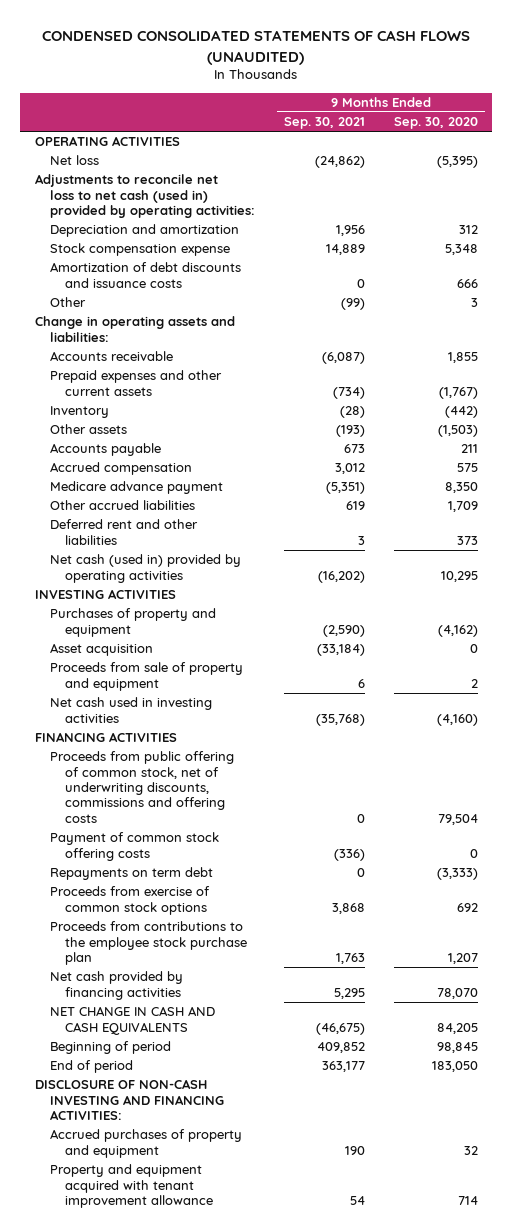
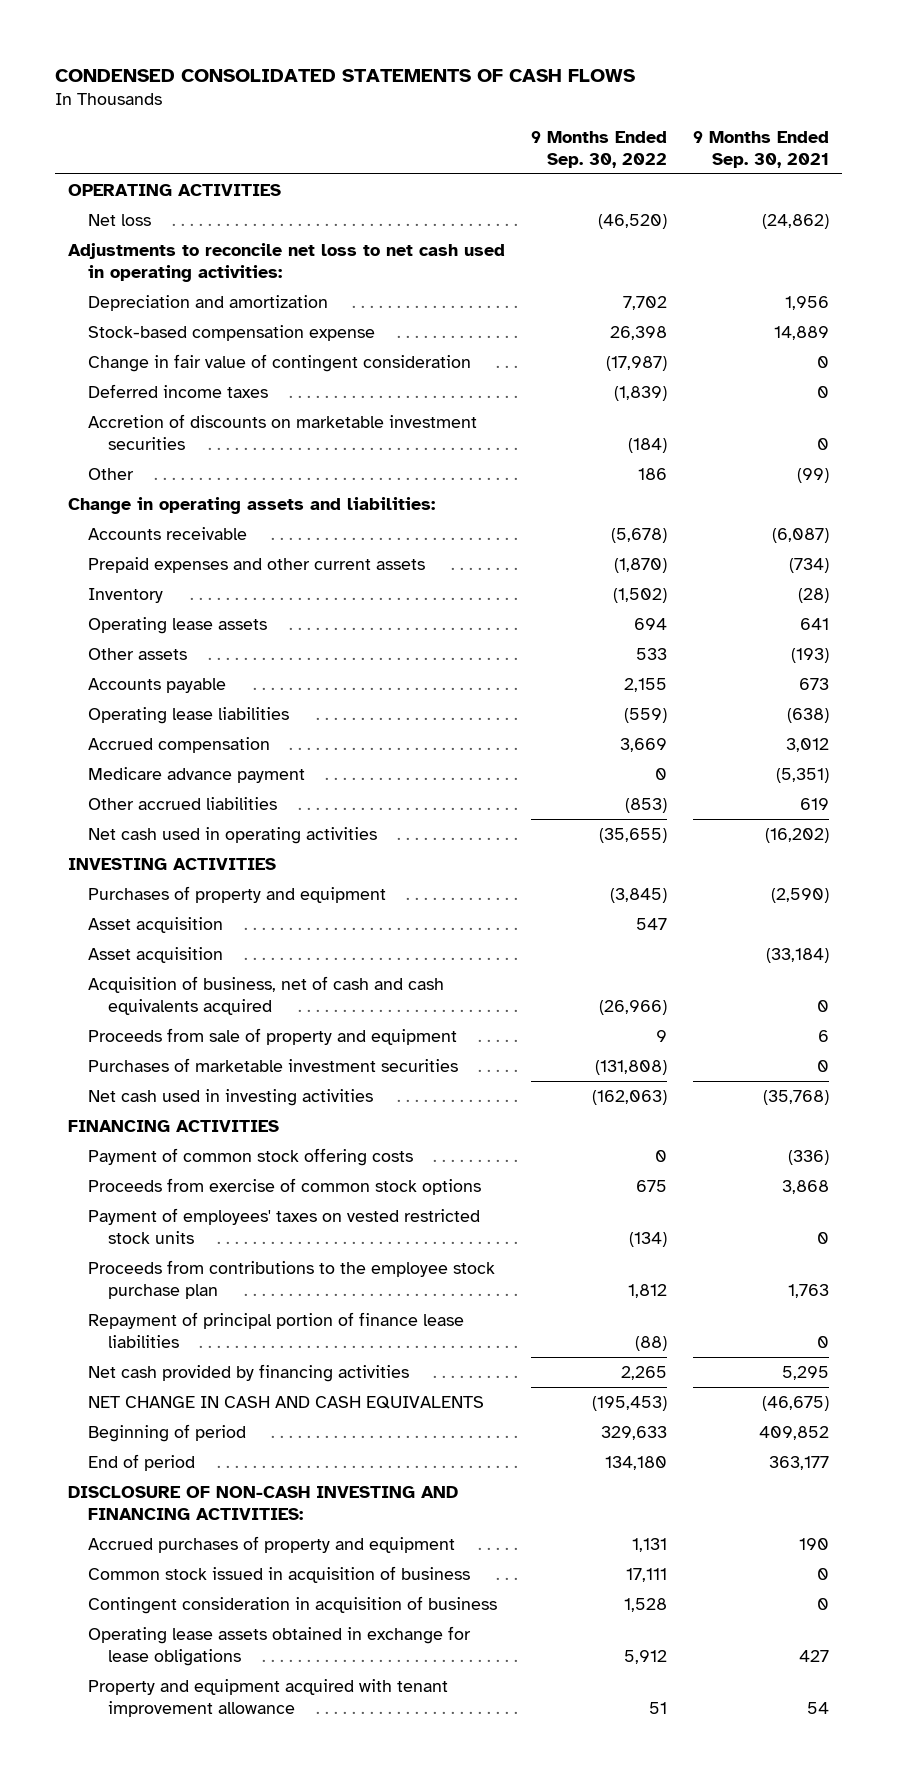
[42,30,471,65] CONDENSED CONSOLIDATED STATEMENTS OF CASH FLOWS (UNAUDITED) -> [54,68,635,82] CONDENSED CONSOLIDATED STATEMENTS OF CASH FLOWS
[393,117,478,130] Sep. 30, 2020 -> none
none -> [530,130,667,168] 9 Months Ended Sep. 30, 2022
[34,174,256,219] Adjustments to reconcile net loss to net cash (used in) provided by operating activities: -> [67,242,505,282] Adjustments to reconcile net loss to net cash used in operating activities:
[50,262,242,288] Amortization of debt discounts and issuance costs -> none
[50,243,231,257] Stock compensation expense -> [87,324,375,341] Stock-based compensation expense
none -> [87,353,471,372] Change in fair value of contingent consideration
none -> [87,383,268,398] Deferred income taxes
none -> [87,413,477,450] Accretion of discounts on marketable investment securities
none -> [87,616,267,634] Operating lease assets
none -> [87,706,289,724] Operating lease liabilities
[50,519,199,545] Deferred rent and other liabilities -> none
[50,554,242,583] Net cash (used in) provided by operating activities -> [87,826,377,844] Net cash used in operating activities
none -> [87,916,223,933] Asset acquisition
none -> [87,975,444,1015] Acquisition of business, net of cash and cash equivalents acquired
none -> [87,1057,458,1072] Purchases of marketable investment securities
[50,751,235,823] Proceeds from public offering of common stock, net of underwriting discounts, commissions and offering costs -> none
[50,867,214,881] Repayments on term debt -> none
none -> [87,1207,480,1244] Payment of employees' taxes on vested restricted stock units
none -> [87,1311,464,1348] Repayment of principal portion of finance lease liabilities
none -> [87,1565,470,1583] Common stock issued in acquisition of business
none -> [87,1595,497,1614] Contingent consideration in acquisition of business
none -> [87,1625,471,1666] Operating lease assets obtained in exchange for lease obligations

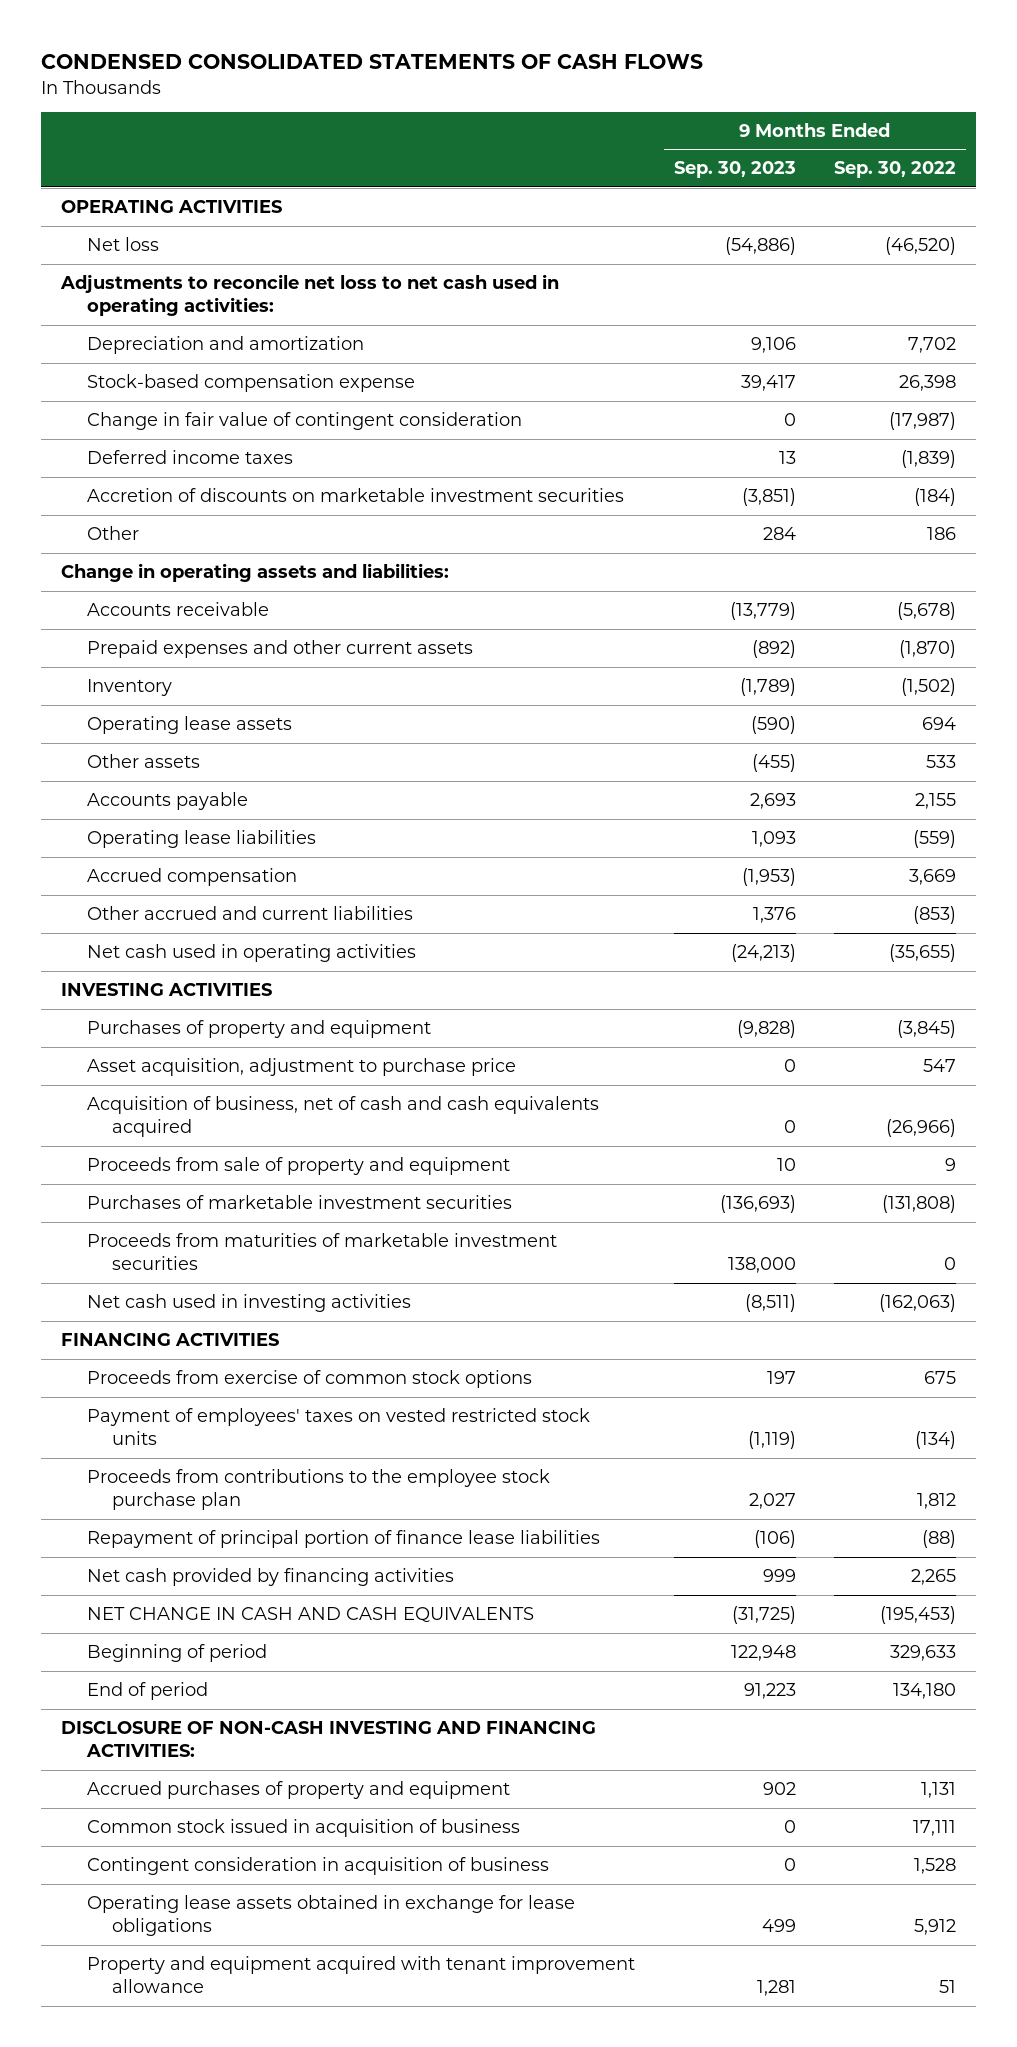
[692,130,829,168] 9 Months Ended Sep. 30, 2021 -> none
none -> [673,161,796,179] Sep. 30, 2023
[87,766,305,783] Medicare advance payment -> none
[87,796,277,810] Other accrued liabilities -> [86,906,413,921] Other accrued and current liabilities
[87,946,223,963] Asset acquisition -> none
[87,916,223,933] Asset acquisition -> [86,1058,516,1077] Asset acquisition, adjustment to purchase price
none -> [86,1233,557,1271] Proceeds from maturities of marketable investment securities
[87,1147,413,1166] Payment of common stock offering costs -> none

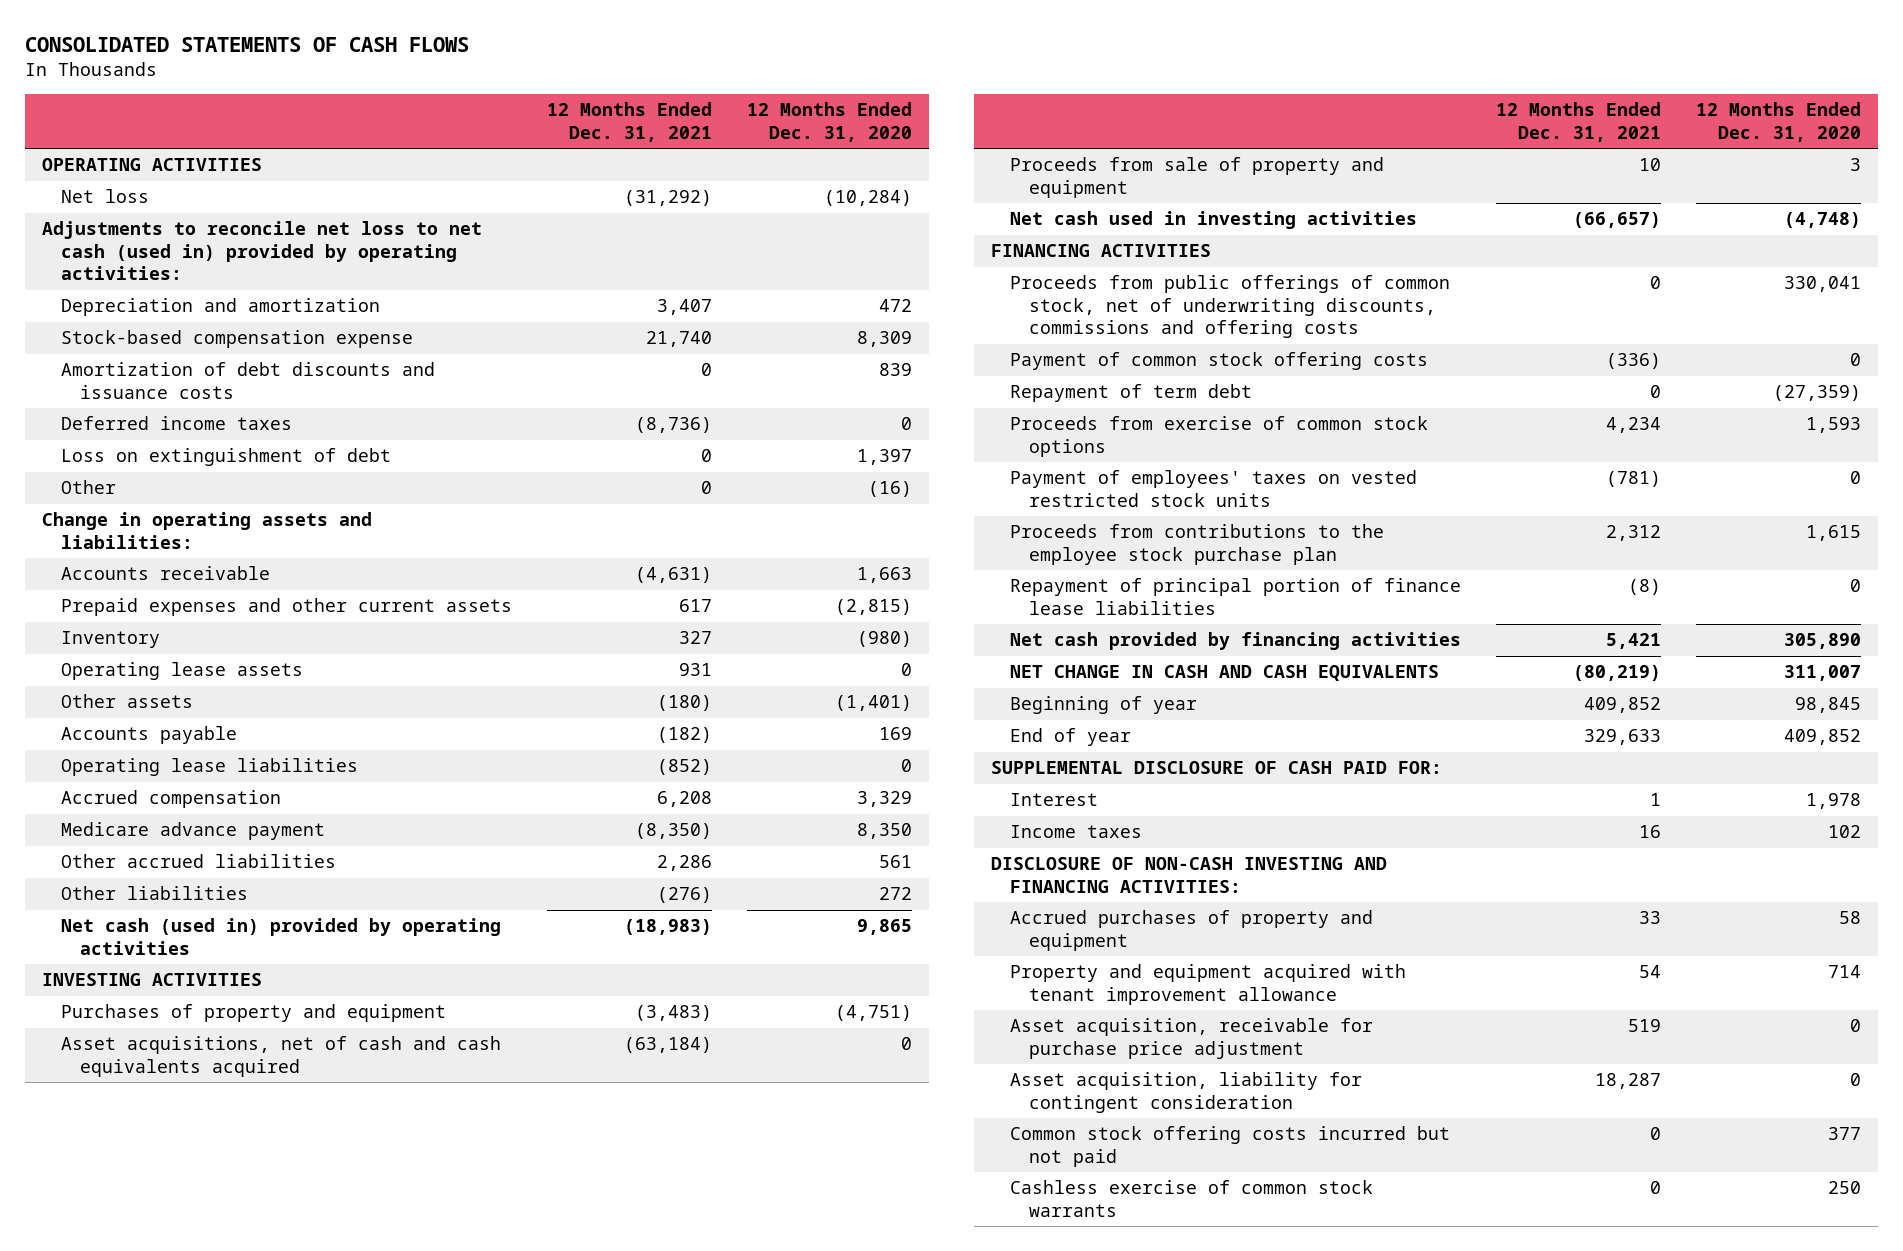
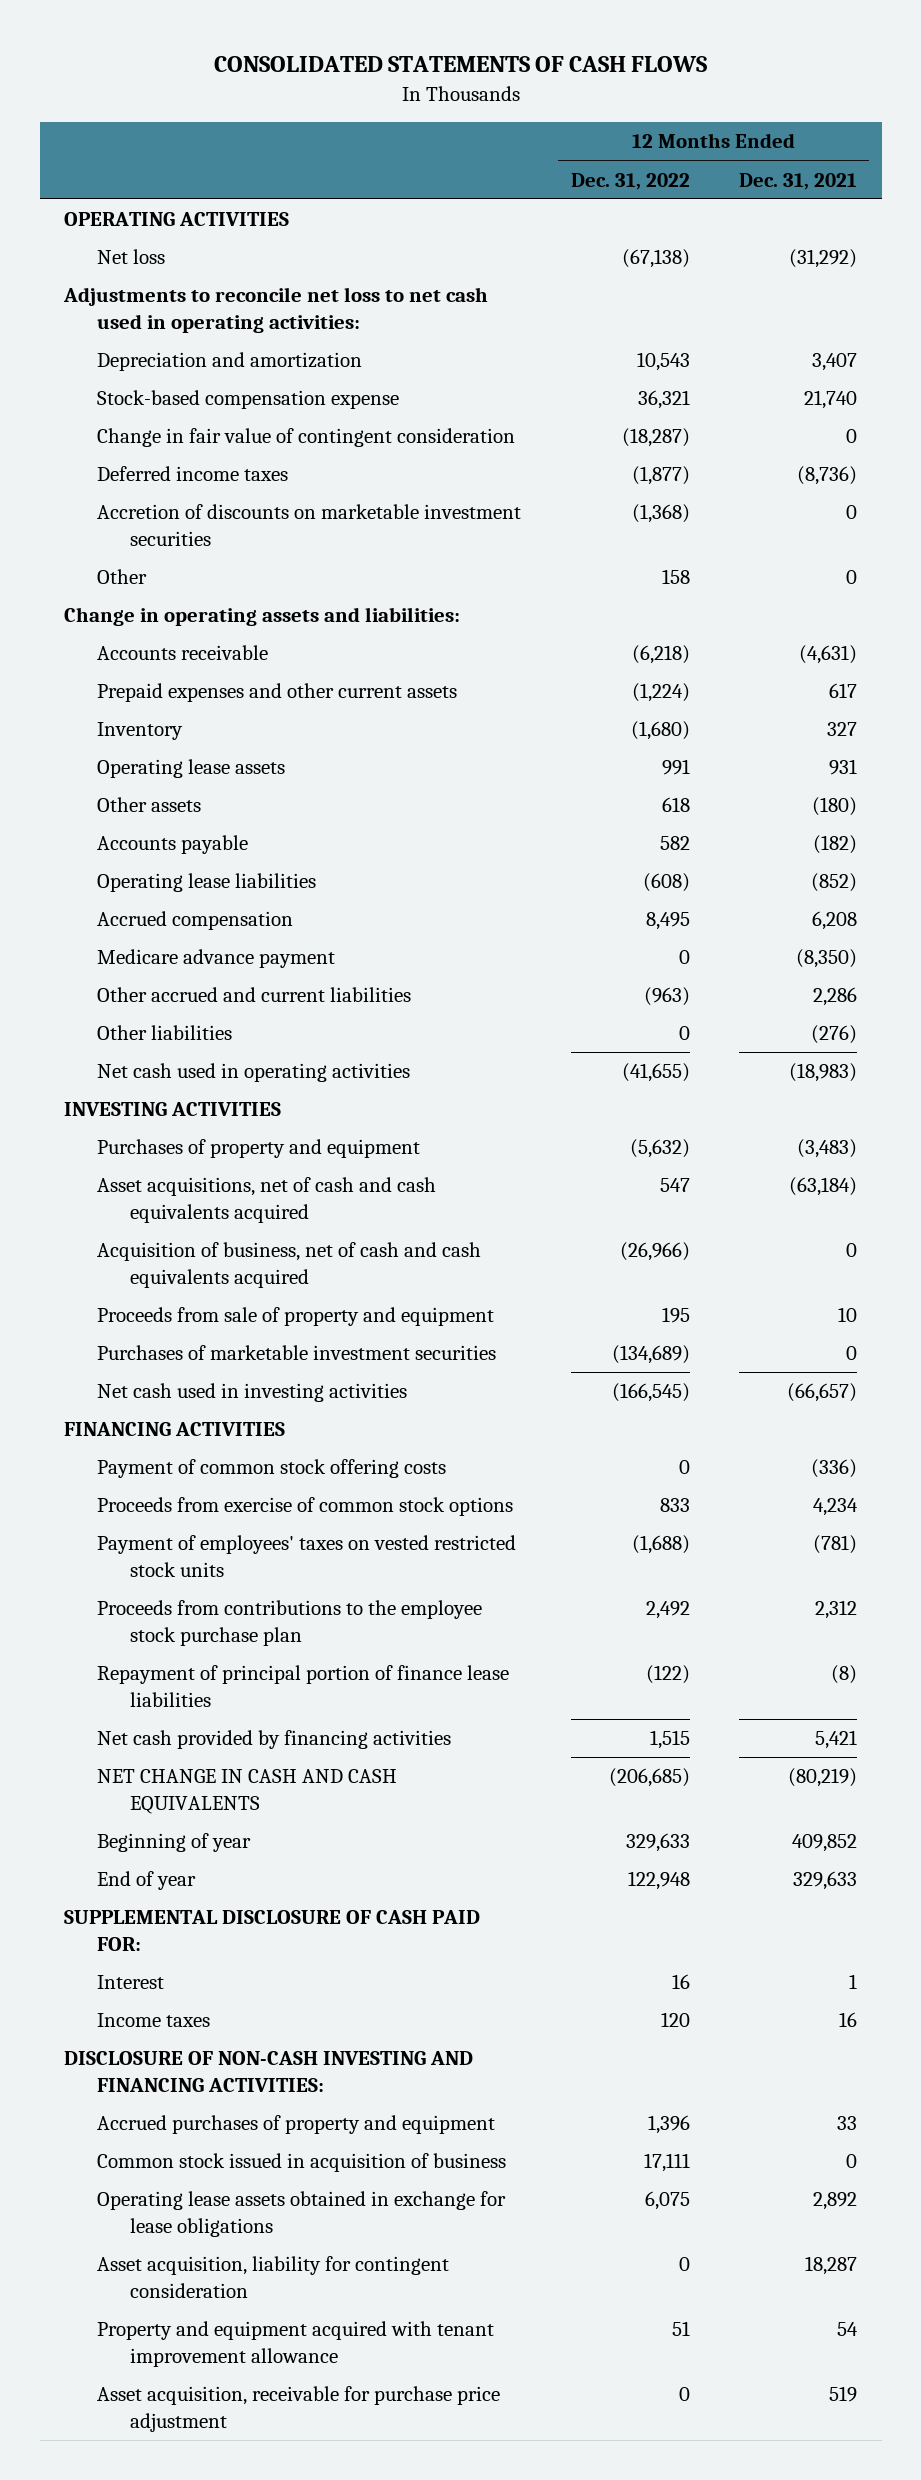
[746,102,912,142] 12 Months Ended Dec. 31, 2020 -> none
none -> [570,172,690,190] Dec. 31, 2022
[42,221,483,281] Adjustments to reconcile net loss to net cash (used in) provided by operating activities: -> [63,287,489,333] Adjustments to reconcile net loss to net cash used in operating activities:
[61,362,436,399] Amortization of debt discounts and issuance costs -> none
none -> [97,428,516,448] Change in fair value of contingent consideration
[61,448,392,467] Loss on extinguishment of debt -> none
none -> [97,504,522,546] Accretion of discounts on marketable investment securities
[61,854,337,869] Other accrued liabilities -> [97,987,412,1003] Other accrued and current liabilities
[61,918,502,955] Net cash (used in) provided by operating activities -> [97,1063,411,1083] Net cash used in operating activities
none -> [97,1242,482,1288] Acquisition of business, net of cash and cash equivalents acquired
none -> [97,1345,497,1361] Purchases of marketable investment securities
[1010,275,1451,339] Proceeds from public offerings of common stock, net of underwriting discounts, commissions and offering costs -> none
[1010,384,1253,403] Repayment of term debt -> none
none -> [97,2153,507,2173] Common stock issued in acquisition of business
none -> [97,2191,507,2237] Operating lease assets obtained in exchange for lease obligations
[1010,1072,1363,1113] Asset acquisition, liability for contingent consideration -> [97,2256,450,2298] Asset acquisition, liability for contingent consideration
[1010,1126,1451,1167] Common stock offering costs incurred but not paid -> none
[1010,1180,1374,1217] Cashless exercise of common stock warrants -> none

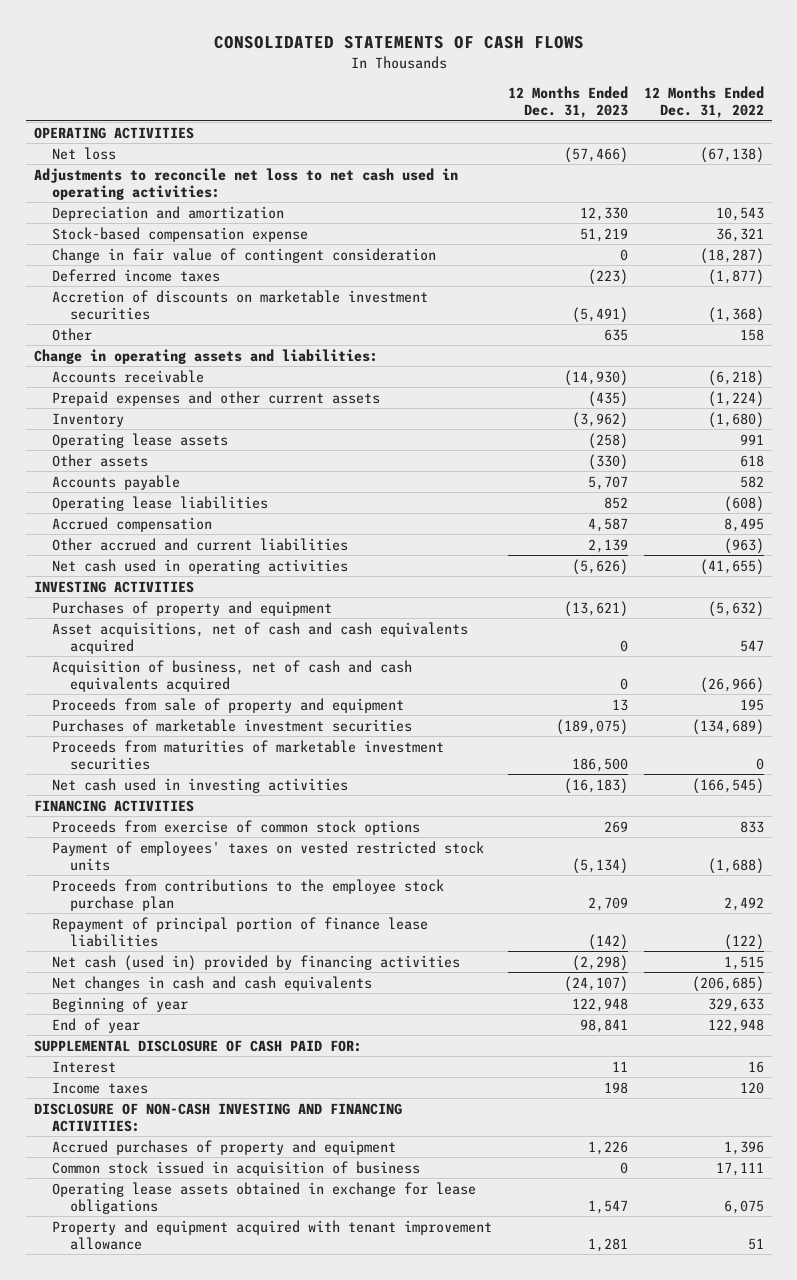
[739,172,858,190] Dec. 31, 2021 -> none
none -> [507,86,628,119] 12 Months Ended Dec. 31, 2023
[97,949,336,969] Medicare advance payment -> none
[97,1025,233,1041] Other liabilities -> none
none -> [51,739,444,770] Proceeds from maturities of marketable investment securities
[97,1459,447,1479] Payment of common stock offering costs -> none
[97,1730,452,1750] Net cash provided by financing activities -> [51,954,460,971] Net cash (used in) provided by financing activities
[97,1769,398,1814] NET CHANGE IN CASH AND CASH EQUIVALENTS -> [51,975,372,991] Net changes in cash and cash equivalents
[97,2256,450,2298] Asset acquisition, liability for contingent consideration -> none
[97,2386,501,2432] Asset acquisition, receivable for purchase price adjustment -> none

